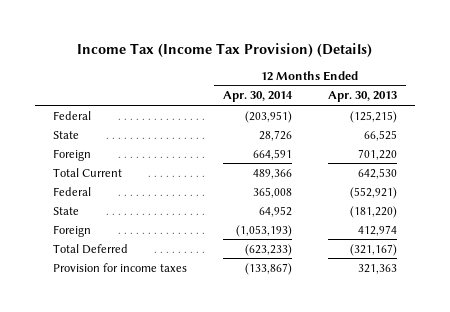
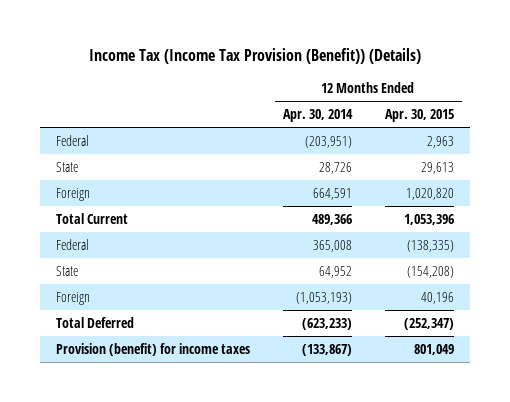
[76,42,372,57] Income Tax (Income Tax Provision) (Details) -> [88,48,421,65] Income Tax (Income Tax Provision (Benefit)) (Details)
[328,91,398,103] Apr. 30, 2013 -> none
none -> [384,109,454,123] Apr. 30, 2015
[52,262,187,272] Provision for income taxes -> [56,342,251,356] Provision (benefit) for income taxes

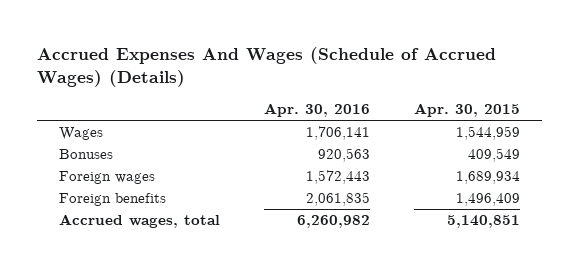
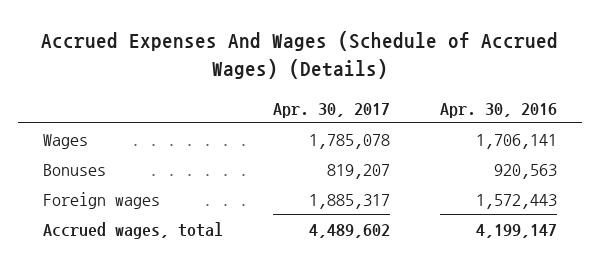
[414,103,521,118] Apr. 30, 2015 -> none
none -> [273,102,391,118] Apr. 30, 2017
[59,193,167,207] Foreign benefits -> none
[297,215,371,229] 6,260,982 -> [475,223,557,238] 4,199,147

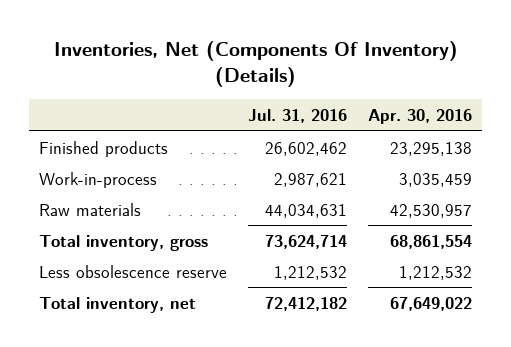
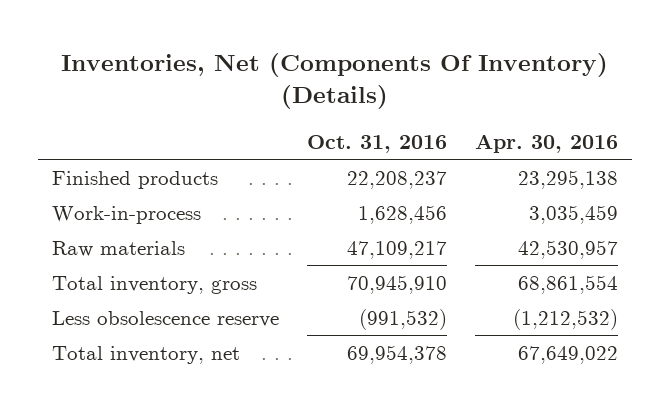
[248,108,348,123] Jul. 31, 2016 -> none
none -> [307,134,448,153] Oct. 31, 2016
[398,265,472,280] 1,212,532 -> [513,308,619,330] (1,212,532)

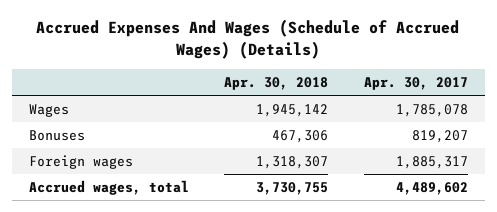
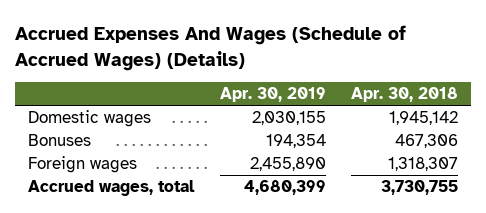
[363,76,468,90] Apr. 30, 2017 -> none
none -> [219,87,326,103] Apr. 30, 2019
[29,104,70,118] Wages -> [27,110,151,128] Domestic wages

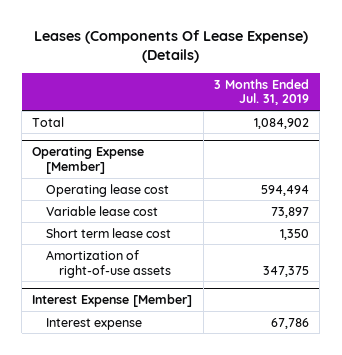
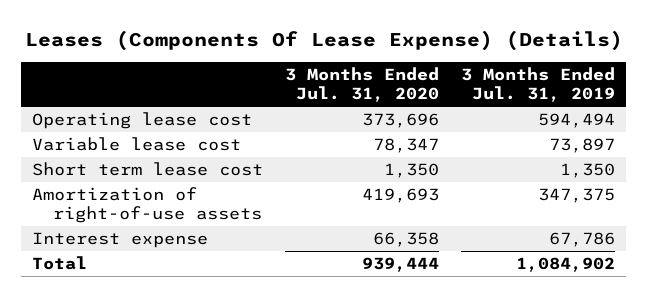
none -> [285,67,440,103] 3 Months Ended Jul. 31, 2020
[32,146,145,174] Operating Expense [Member] -> none
[32,294,193,308] Interest Expense [Member] -> none
[32,116,65,127] Total -> [31,256,87,271] Total

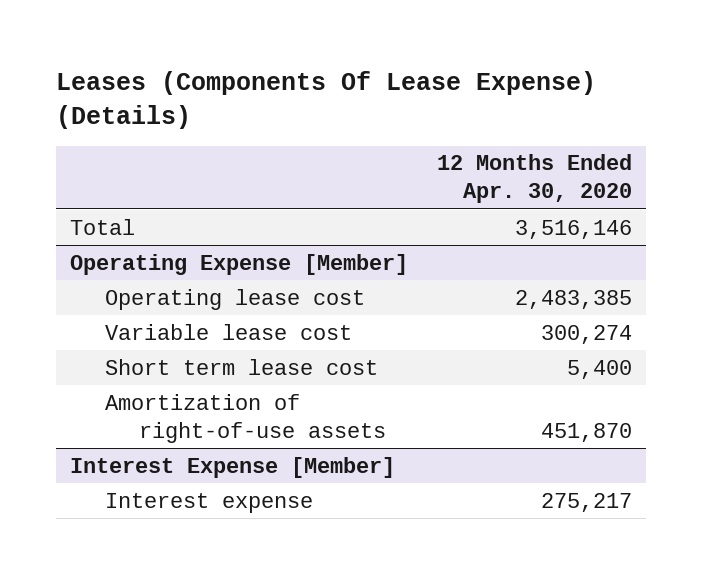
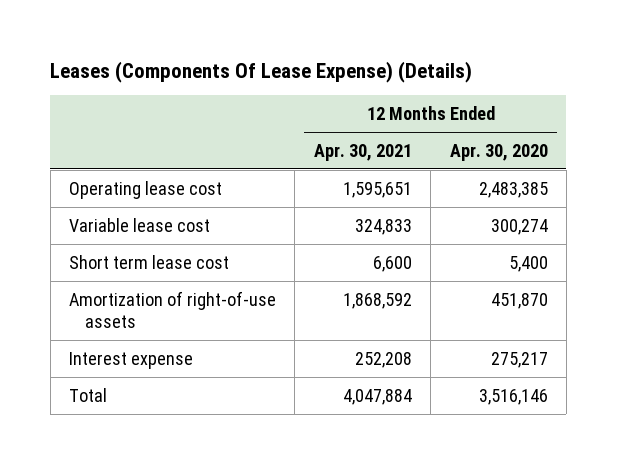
none -> [313,143,412,161] Apr. 30, 2021
[70,253,409,275] Operating Expense [Member] -> none
[70,456,396,478] Interest Expense [Member] -> none
[70,218,136,235] Total -> [68,387,107,402] Total

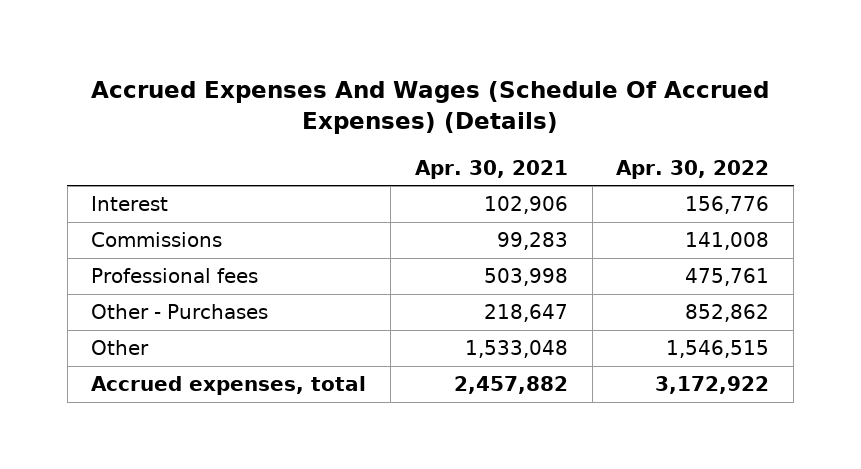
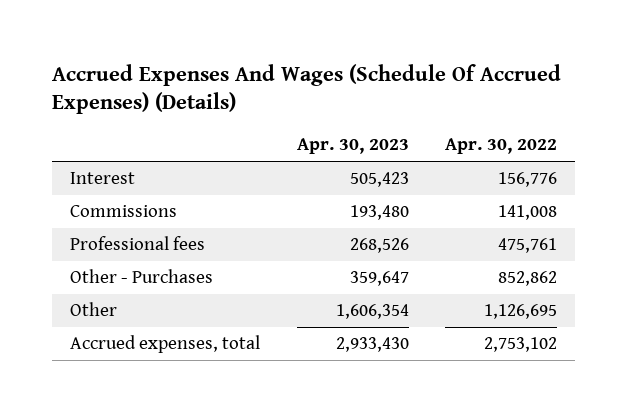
[414,159,568,179] Apr. 30, 2021 -> none
none -> [296,138,409,155] Apr. 30, 2023
[666,340,770,359] 1,546,515 -> [484,304,558,320] 1,126,695
[655,376,770,395] 3,172,922 -> [484,337,558,353] 2,753,102

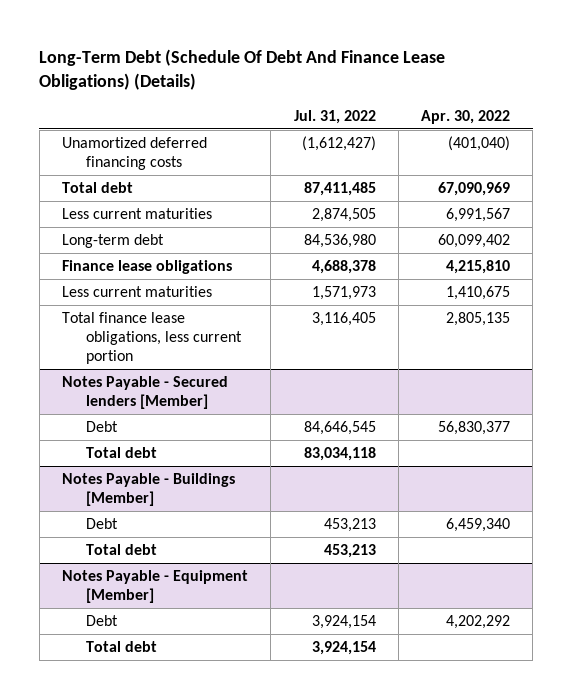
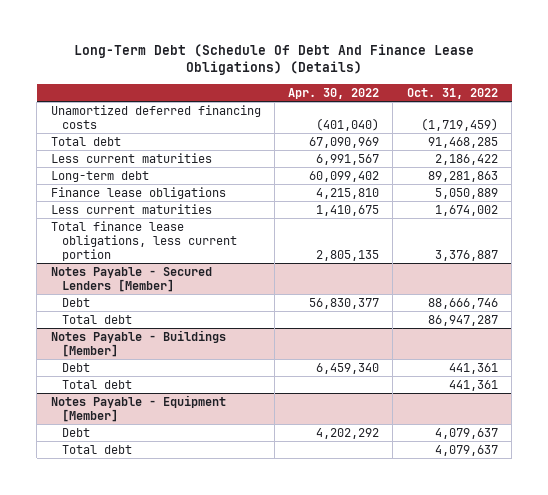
[293,109,376,124] Jul. 31, 2022 -> none
none -> [406,87,498,99] Oct. 31, 2022
[62,376,229,409] Notes Payable - Secured lenders [Member] -> [50,266,212,292] Notes Payable - Secured Lenders [Member]

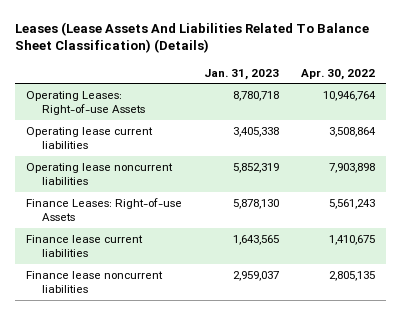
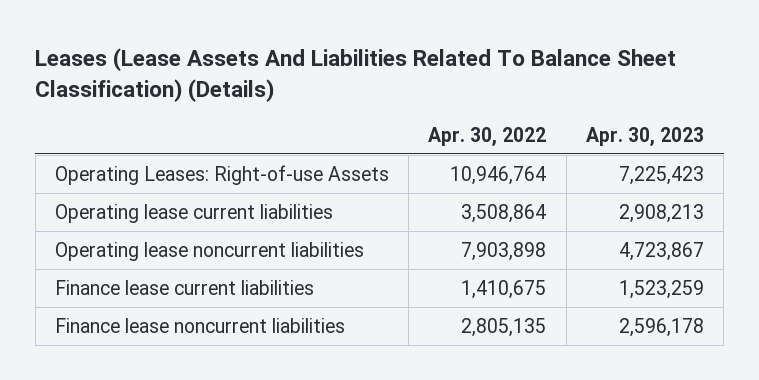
[203,68,279,80] Jan. 31, 2023 -> none
none -> [585,127,704,148] Apr. 30, 2023
[25,197,182,221] Finance Leases: Right-of-use Assets -> none

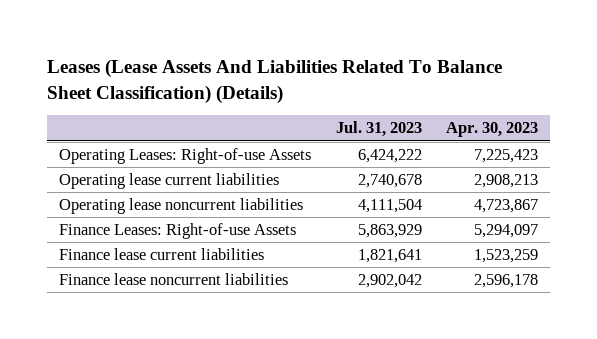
[428,127,547,148] Apr. 30, 2022 -> none
none -> [335,121,422,138] Jul. 31, 2023
none -> [59,223,297,240] Finance Leases: Right-of-use Assets

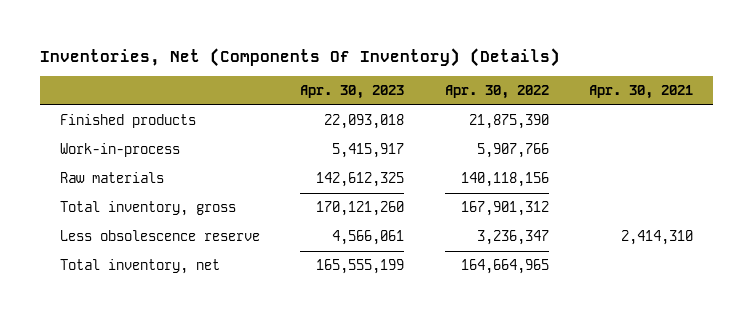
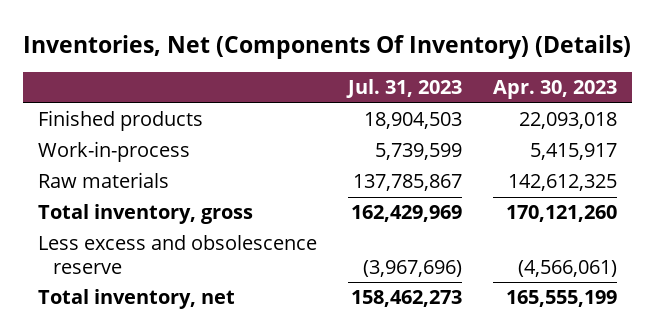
[444,84,549,99] Apr. 30, 2022 -> none
[589,84,694,99] Apr. 30, 2021 -> none
none -> [345,79,462,99] Jul. 31, 2023
[59,230,260,242] Less obsolescence reserve -> [38,235,318,274] Less excess and obsolescence reserve
[332,230,405,246] 4,566,061 -> [517,259,617,277] (4,566,061)

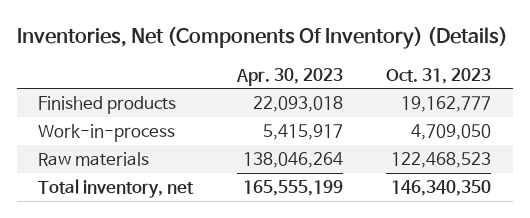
[345,79,462,99] Jul. 31, 2023 -> none
none -> [386,67,492,84] Oct. 31, 2023
[38,204,254,225] Total inventory, gross -> none
[38,235,318,274] Less excess and obsolescence reserve -> none
[507,174,617,192] 142,612,325 -> [242,152,343,169] 138,046,264

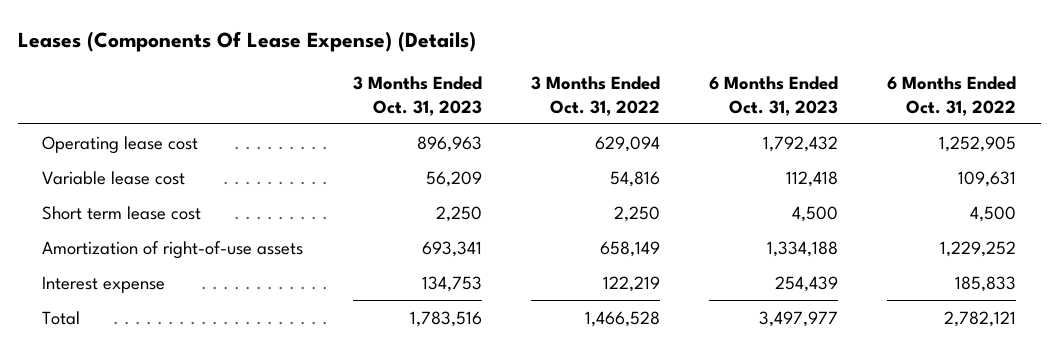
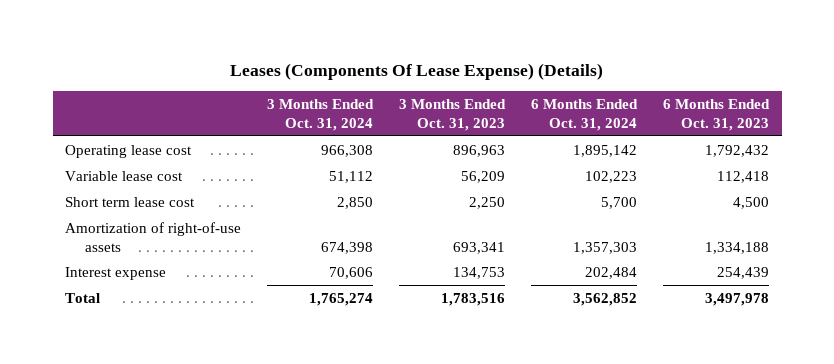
[530,75,660,116] 3 Months Ended Oct. 31, 2022 -> none
[887,75,1017,116] 6 Months Ended Oct. 31, 2022 -> none
none -> [267,98,375,131] 3 Months Ended Oct. 31, 2024
none -> [530,98,638,131] 6 Months Ended Oct. 31, 2024
[759,310,839,327] 3,497,977 -> [704,292,769,306] 3,497,978

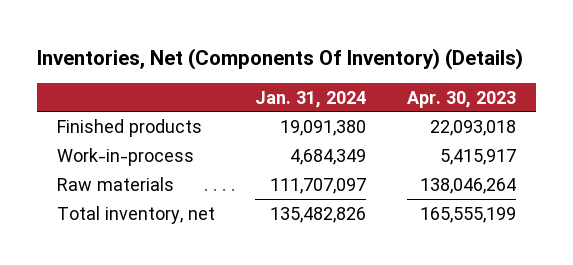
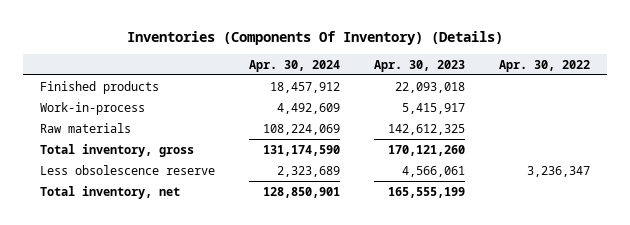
[36,47,523,70] Inventories, Net (Components Of Inventory) (Details) -> [126,30,503,45] Inventories (Components Of Inventory) (Details)
[255,90,367,108] Jan. 31, 2024 -> none
none -> [248,59,340,72] Apr. 30, 2024
none -> [499,59,591,72] Apr. 30, 2022
[419,177,516,194] 138,046,264 -> [387,123,465,135] 142,612,325
none -> [39,143,194,157] Total inventory, gross
none -> [39,164,215,175] Less obsolescence reserve

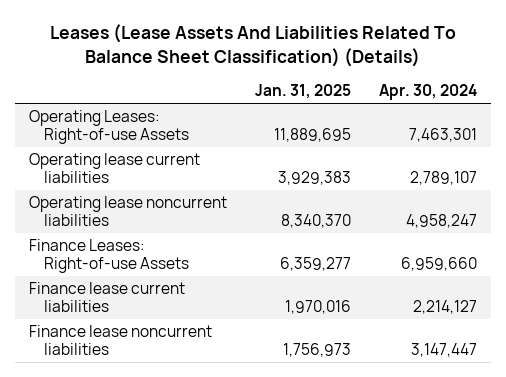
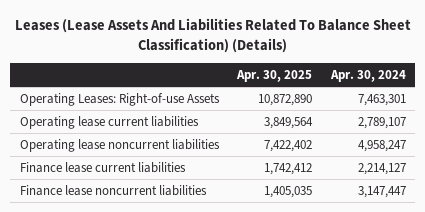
[255,84,352,100] Jan. 31, 2025 -> none
none -> [236,69,313,82] Apr. 30, 2025
[29,239,189,273] Finance Leases: Right-of-use Assets -> none

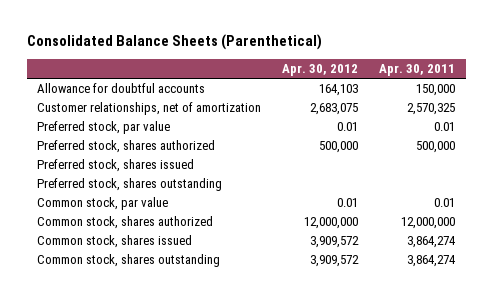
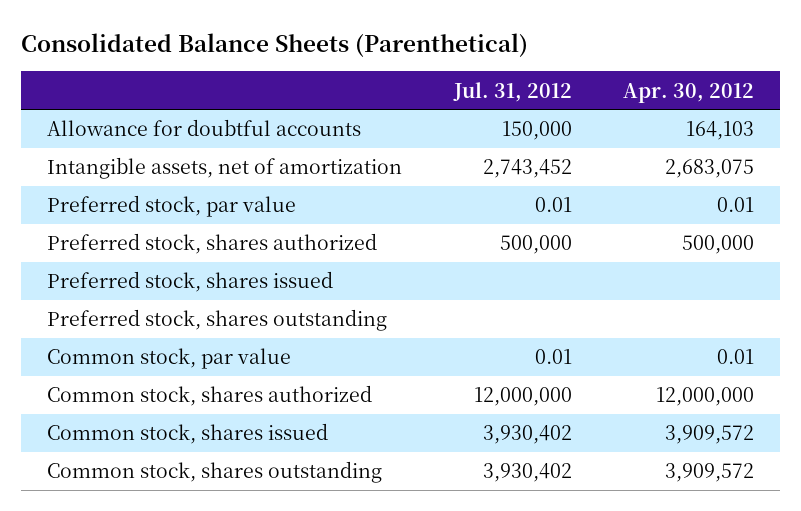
[379,64,456,77] Apr. 30, 2011 -> none
none -> [452,81,572,102] Jul. 31, 2012
[37,102,262,116] Customer relationships, net of amortization -> [47,157,403,180] Intangible assets, net of amortization

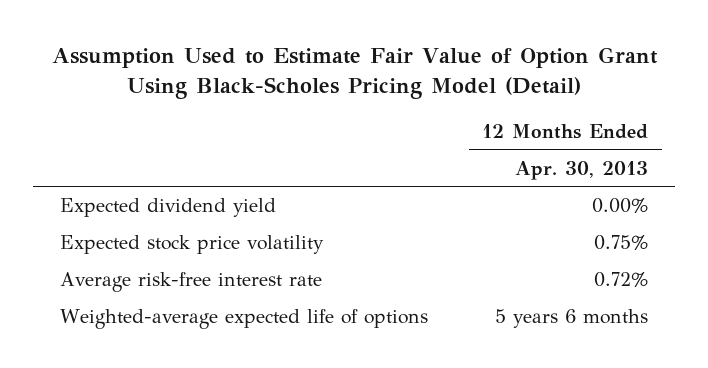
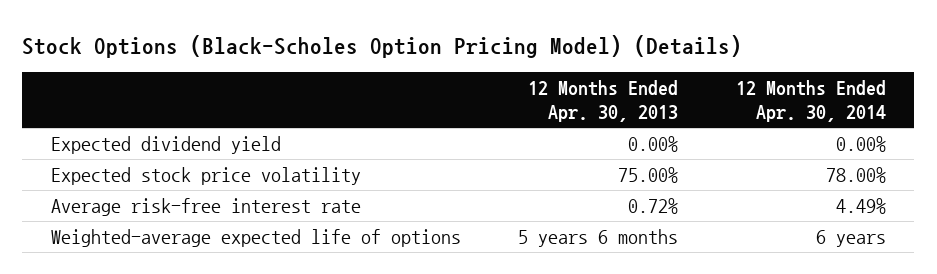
[52,47,659,100] Assumption Used to Estimate Fair Value of Option Grant Using Black-Scholes Pricing Model (Detail) -> [22,34,743,58] Stock Options (Black-Scholes Option Pricing Model) (Details)
none -> [735,80,886,122] 12 Months Ended Apr. 30, 2014
[594,235,649,251] 0.75% -> [618,166,679,183] 75.00%

